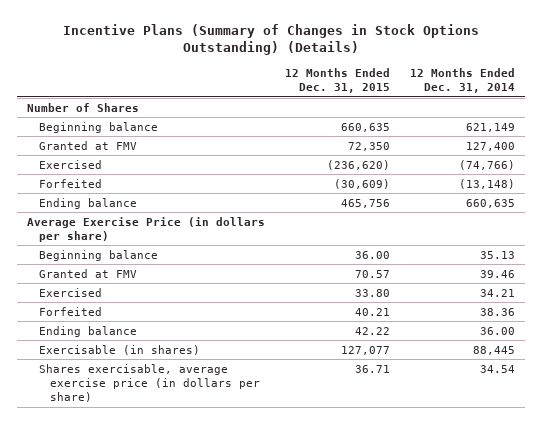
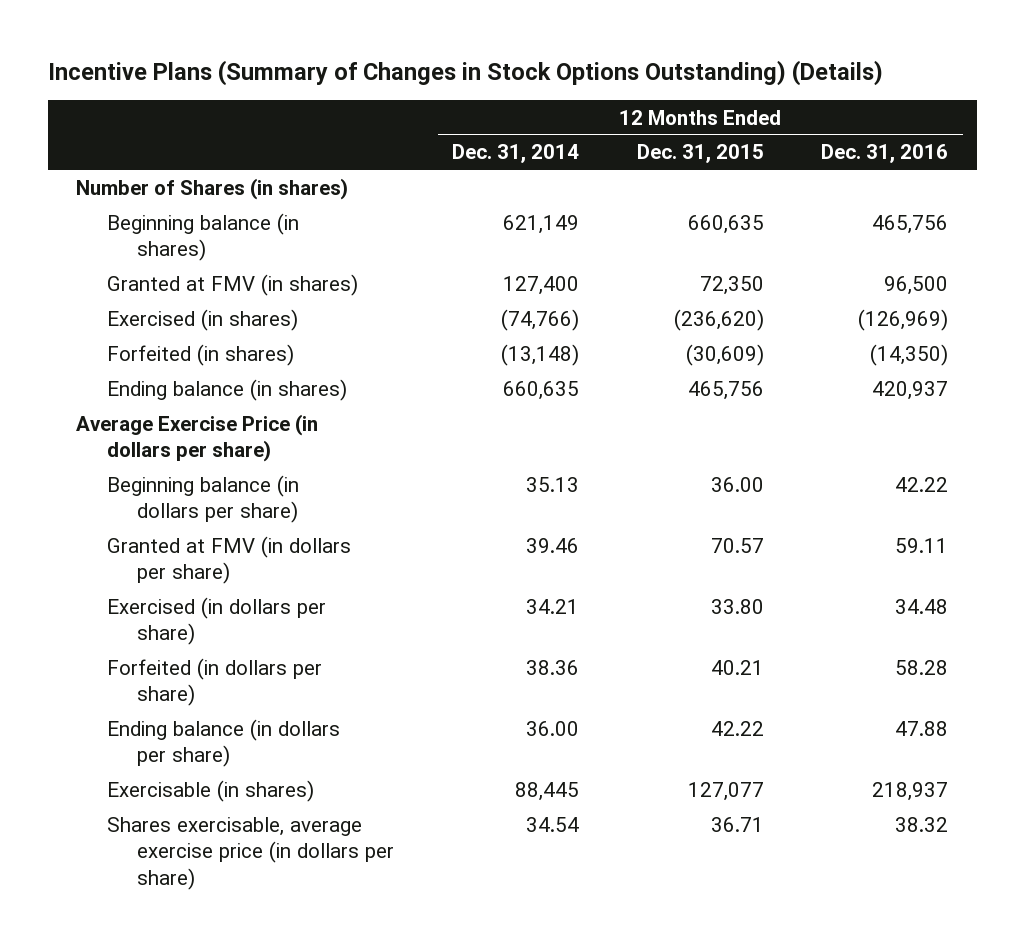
none -> [821,144,949,164] Dec. 31, 2016
[27,102,140,112] Number of Shares -> [76,177,349,200] Number of Shares (in shares)
[38,121,158,133] Beginning balance -> [106,212,299,262] Beginning balance (in shares)
[38,140,137,150] Granted at FMV -> [106,273,358,296] Granted at FMV (in shares)
[38,159,102,169] Exercised -> [106,308,298,331] Exercised (in shares)
[38,178,102,188] Forfeited -> [106,343,294,366] Forfeited (in shares)
[38,197,137,209] Ending balance -> [106,378,347,401] Ending balance (in shares)
[38,249,158,261] Beginning balance -> [106,474,299,524] Beginning balance (in dollars per share)
[38,268,137,278] Granted at FMV -> [106,535,351,585] Granted at FMV (in dollars per share)
[38,287,102,297] Exercised -> [106,596,326,646] Exercised (in dollars per share)
[38,306,102,316] Forfeited -> [106,657,322,707] Forfeited (in dollars per share)
[38,325,137,337] Ending balance -> [106,718,340,768] Ending balance (in dollars per share)

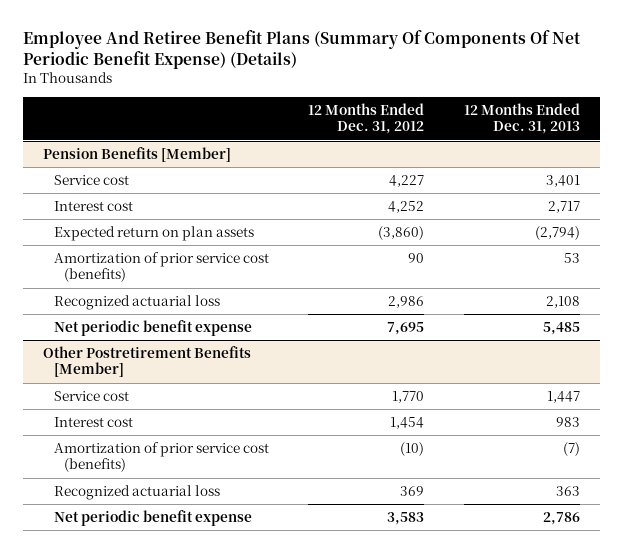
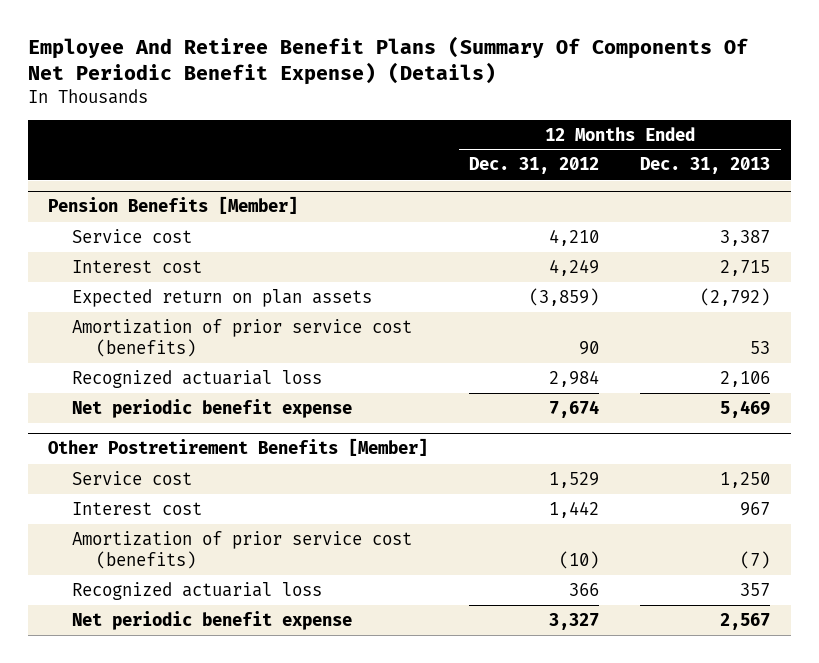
[389,175,425,188] 4,227 -> [549,228,600,246] 4,210
[546,175,581,188] 3,401 -> [720,229,771,246] 3,387
[388,201,425,214] 4,252 -> [549,258,600,276] 4,249
[548,201,581,214] 2,717 -> [720,259,771,276] 2,715
[378,226,425,241] (3,860) -> [529,287,600,306] (3,859)
[535,226,581,241] (2,794) -> [700,287,771,306] (2,792)
[388,296,425,309] 2,986 -> [549,369,600,387] 2,984
[546,296,581,309] 2,108 -> [720,370,771,387] 2,106
[387,322,425,336] 7,695 -> [549,399,600,418] 7,674
[543,322,581,336] 5,485 -> [720,399,771,418] 5,469
[392,391,425,404] 1,770 -> [549,471,600,488] 1,529
[547,391,581,404] 1,447 -> [720,471,771,488] 1,250
[390,417,425,430] 1,454 -> [549,500,600,518] 1,442
[556,417,581,428] 983 -> [740,501,771,516] 967
[400,486,425,497] 369 -> [569,582,600,596] 366
[556,486,581,497] 363 -> [740,582,771,596] 357
[387,512,425,526] 3,583 -> [549,612,600,630] 3,327
[543,512,581,526] 2,786 -> [720,612,771,630] 2,567

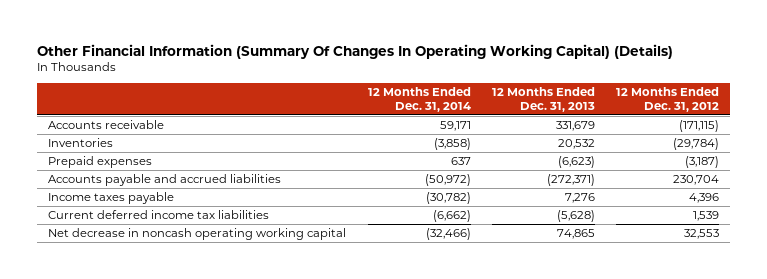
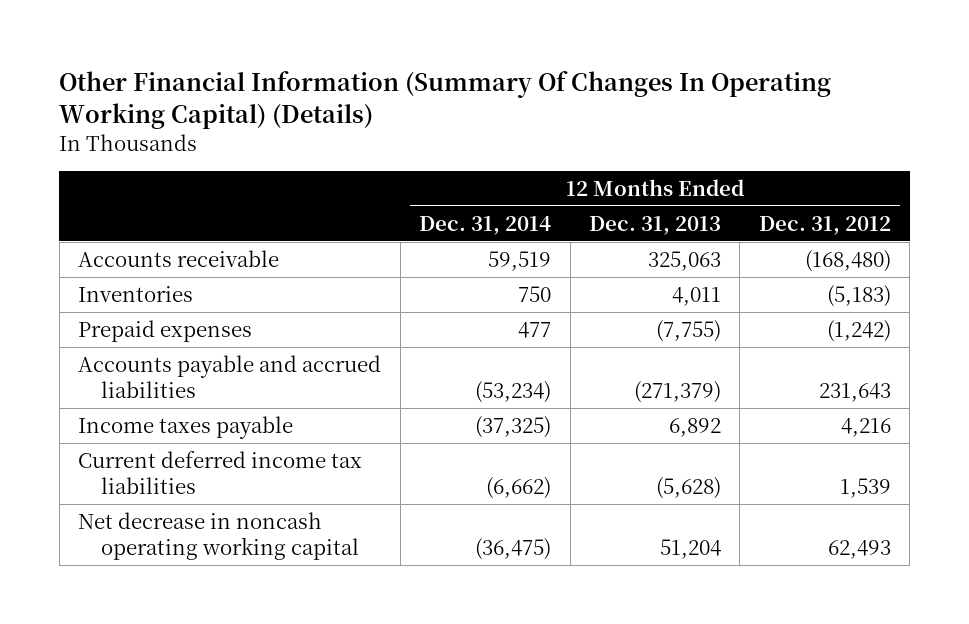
[439,120,471,131] 59,171 -> [488,250,552,271] 59,519
[555,120,595,131] 331,679 -> [647,250,721,271] 325,063
[679,119,720,132] (171,115) -> [804,249,891,272] (168,480)
[433,137,471,150] (3,858) -> [518,285,552,302] 750
[557,138,595,149] 20,532 -> [671,286,721,306] 4,011
[673,137,720,150] (29,784) -> [826,284,891,307] (5,183)
[450,156,471,165] 637 -> [518,321,552,338] 477
[557,155,595,168] (6,623) -> [655,319,721,342] (7,755)
[685,155,720,168] (3,187) -> [826,319,891,342] (1,242)
[424,173,471,186] (50,972) -> [475,381,552,404] (53,234)
[546,173,595,186] (272,371) -> [633,381,721,404] (271,379)
[673,174,720,185] 230,704 -> [818,383,891,403] 231,643
[425,191,471,204] (30,782) -> [475,415,552,438] (37,325)
[564,192,595,203] 7,276 -> [668,417,721,437] 6,892
[689,192,720,203] 4,396 -> [840,417,891,437] 4,216
[425,227,471,240] (32,466) -> [475,538,552,561] (36,475)
[556,228,595,239] 74,865 -> [659,539,721,560] 51,204
[684,228,720,239] 32,553 -> [827,540,891,560] 62,493

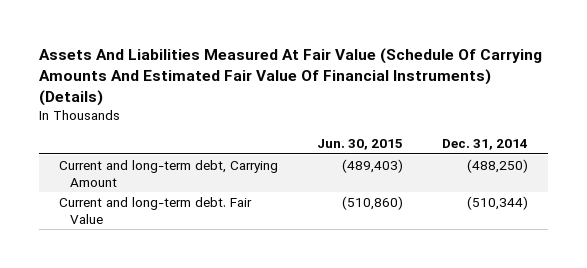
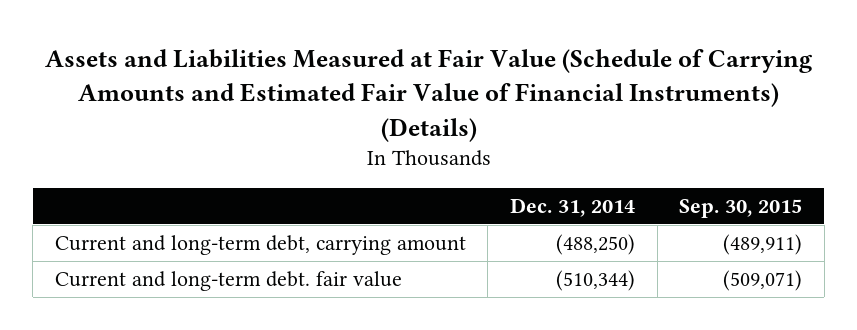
[38,47,542,106] Assets And Liabilities Measured At Fair Value (Schedule Of Carrying Amounts And Estimated Fair Value Of Financial Instruments) (Details) -> [44,49,813,142] Assets and Liabilities Measured at Fair Value (Schedule of Carrying Amounts and Estimated Fair Value of Financial Instruments) (Details)
[316,139,403,151] Jun. 30, 2015 -> none
none -> [679,198,803,218] Sep. 30, 2015
[58,160,278,187] Current and long-term debt, Carrying Amount -> [54,235,466,256] Current and long-term debt, carrying amount
[58,197,252,224] Current and long-term debt. Fair Value -> [54,271,402,292] Current and long-term debt. fair value

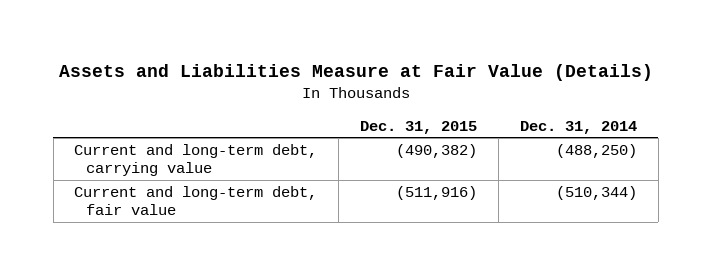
[44,49,813,142] Assets and Liabilities Measured at Fair Value (Schedule of Carrying Amounts and Estimated Fair Value of Financial Instruments) (Details) -> [58,64,653,82] Assets and Liabilities Measure at Fair Value (Details)
[679,198,803,218] Sep. 30, 2015 -> none
none -> [360,120,478,134] Dec. 31, 2015
[54,235,466,256] Current and long-term debt, carrying amount -> [74,143,318,176] Current and long-term debt, carrying value
[54,271,402,292] Current and long-term debt. fair value -> [74,185,318,215] Current and long-term debt, fair value

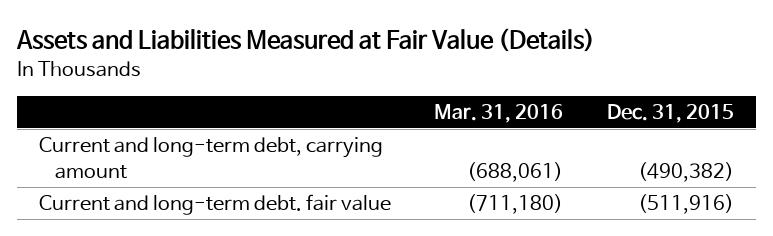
[58,64,653,82] Assets and Liabilities Measure at Fair Value (Details) -> [15,28,595,53] Assets and Liabilities Measured at Fair Value (Details)
[520,120,638,134] Dec. 31, 2014 -> none
none -> [434,104,564,124] Mar. 31, 2016
[74,143,318,176] Current and long-term debt, carrying value -> [38,137,383,179] Current and long-term debt, carrying amount
[74,185,318,215] Current and long-term debt, fair value -> [38,194,391,216] Current and long-term debt. fair value

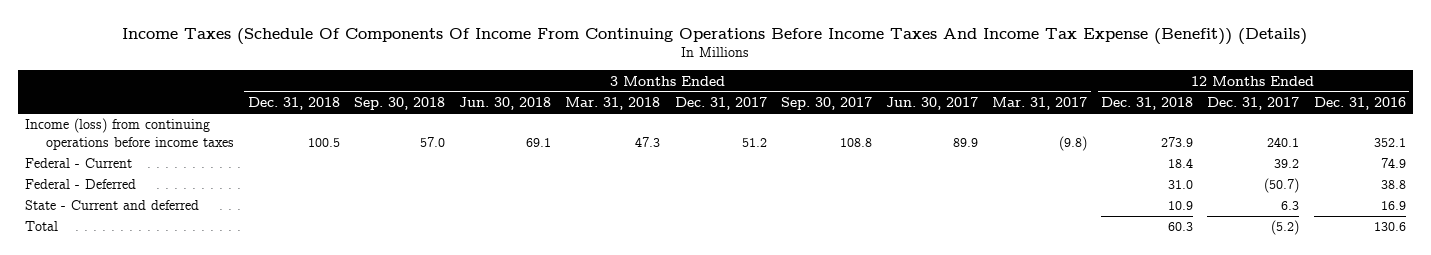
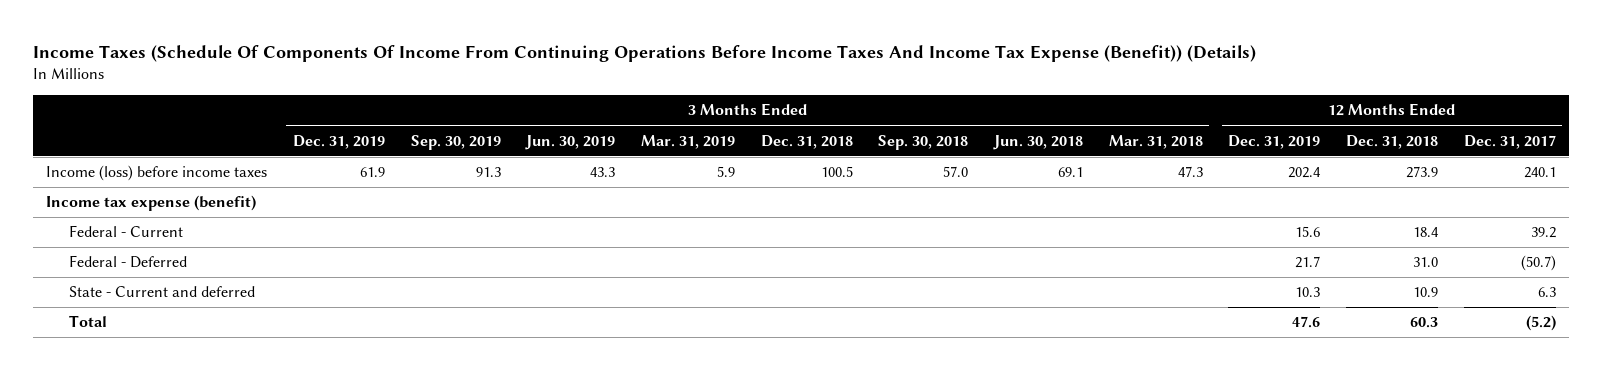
[674,97,767,111] Dec. 31, 2017 -> none
[780,97,872,111] Sep. 30, 2017 -> none
[885,97,978,111] Jun. 30, 2017 -> none
[992,97,1088,111] Mar. 31, 2017 -> none
[1313,97,1406,111] Dec. 31, 2016 -> none
none -> [292,134,385,149] Dec. 31, 2019
none -> [410,134,501,150] Sep. 30, 2019
none -> [525,134,616,150] Jun. 30, 2019
none -> [640,134,735,149] Mar. 31, 2019
none -> [1228,134,1321,149] Dec. 31, 2019
[25,118,234,150] Income (loss) from continuing operations before income taxes -> [46,165,268,182] Income (loss) before income taxes
none -> [46,195,257,212] Income tax expense (benefit)

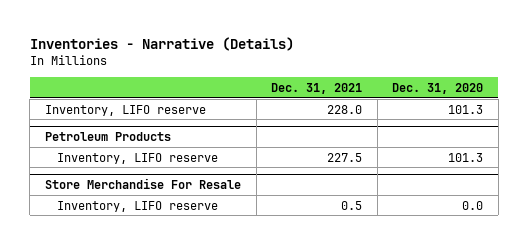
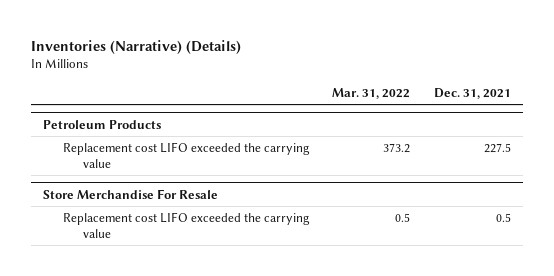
[29,36,294,51] Inventories - Narrative (Details) -> [30,39,241,54] Inventories (Narrative) (Details)
[392,82,484,94] Dec. 31, 2020 -> none
none -> [332,87,411,99] Mar. 31, 2022
[44,104,206,116] Inventory, LIFO reserve -> none
[57,152,219,164] Inventory, LIFO reserve -> [62,141,310,168] Replacement cost LIFO exceeded the carrying value
[57,200,219,212] Inventory, LIFO reserve -> none
none -> [62,211,310,238] Replacement cost LIFO exceeded the carrying value

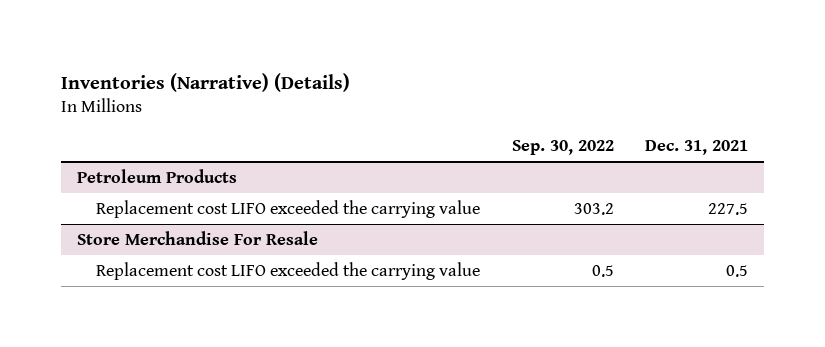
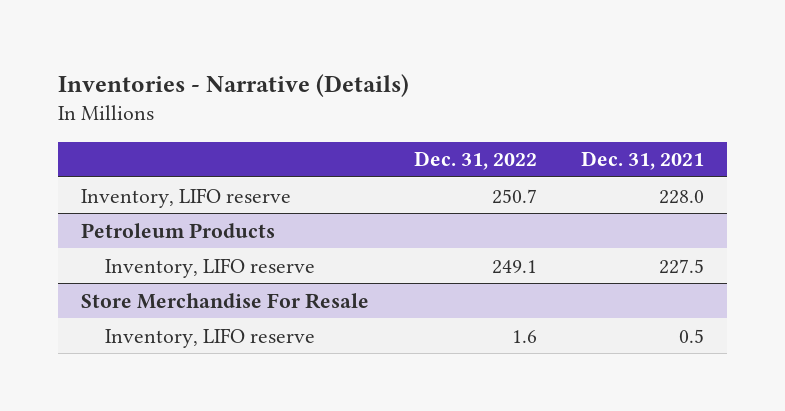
[61,72,351,92] Inventories (Narrative) (Details) -> [58,73,410,97] Inventories - Narrative (Details)
[511,139,614,155] Sep. 30, 2022 -> none
none -> [413,151,537,171] Dec. 31, 2022
none -> [80,187,291,208] Inventory, LIFO reserve
[96,200,481,219] Replacement cost LIFO exceeded the carrying value -> [105,257,316,278] Inventory, LIFO reserve
[96,262,481,281] Replacement cost LIFO exceeded the carrying value -> none
none -> [105,327,316,348] Inventory, LIFO reserve

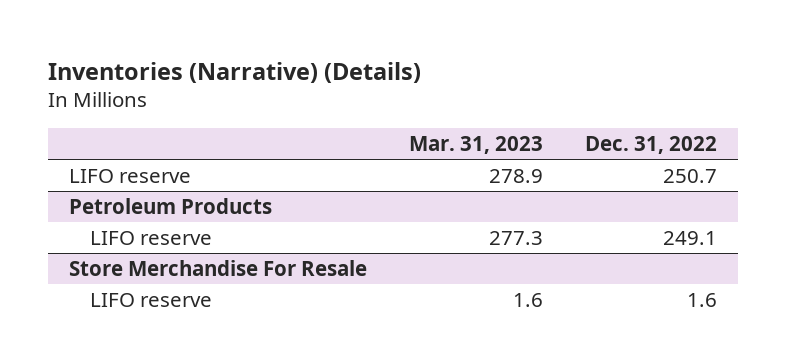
[58,73,410,97] Inventories - Narrative (Details) -> [47,61,421,83] Inventories (Narrative) (Details)
[581,151,705,171] Dec. 31, 2021 -> none
none -> [409,135,544,154] Mar. 31, 2023
[80,187,291,208] Inventory, LIFO reserve -> [68,169,191,184] LIFO reserve
[105,257,316,278] Inventory, LIFO reserve -> [89,231,212,246] LIFO reserve
[105,327,316,348] Inventory, LIFO reserve -> [89,293,212,308] LIFO reserve

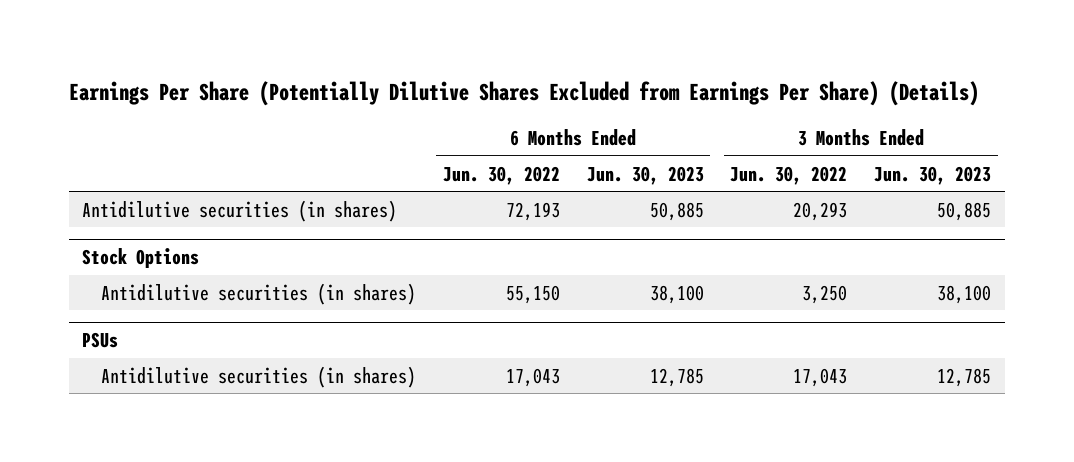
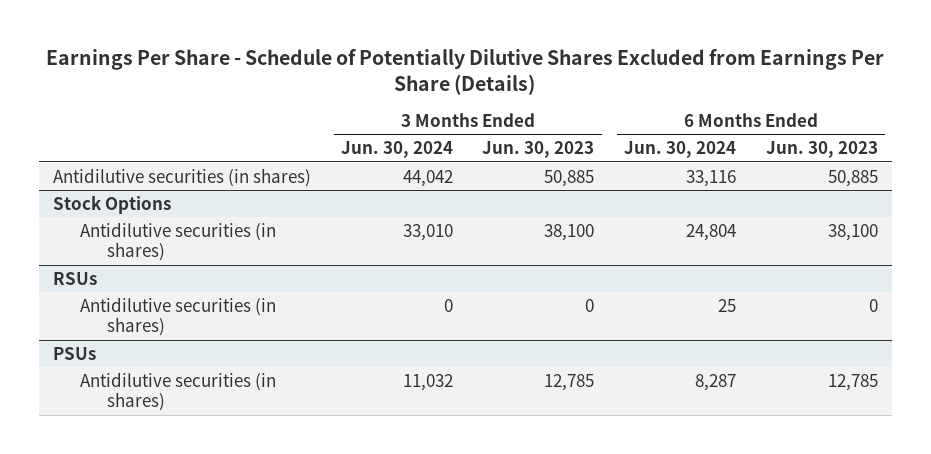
[69,81,980,107] Earnings Per Share (Potentially Dilutive Shares Excluded from Earnings Per Share) (Details) -> [46,48,885,95] Earnings Per Share - Schedule of Potentially Dilutive Shares Excluded from Earnings Per Share (Details)
[442,165,560,185] Jun. 30, 2022 -> none
[730,165,848,185] Jun. 30, 2022 -> none
none -> [340,141,453,159] Jun. 30, 2024
none -> [624,141,737,159] Jun. 30, 2024
none -> [53,271,98,285] RSUs
none -> [80,296,277,337] Antidilutive securities (in shares)

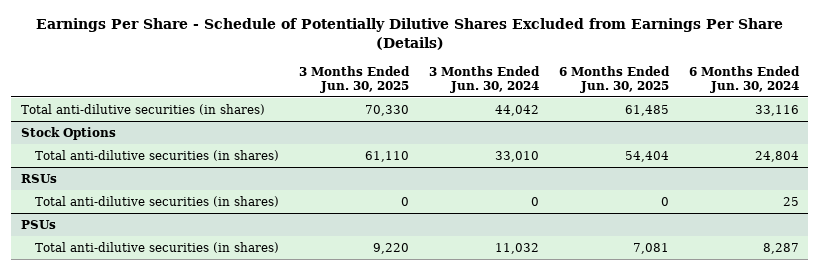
[482,141,595,159] Jun. 30, 2023 -> none
[765,141,878,159] Jun. 30, 2023 -> none
none -> [299,65,411,93] 3 Months Ended Jun. 30, 2025
none -> [558,65,670,93] 6 Months Ended Jun. 30, 2025
[53,167,312,187] Antidilutive securities (in shares) -> [20,103,265,115] Total anti-dilutive securities (in shares)
[80,221,277,262] Antidilutive securities (in shares) -> [35,149,280,161] Total anti-dilutive securities (in shares)
[80,296,277,337] Antidilutive securities (in shares) -> [35,195,280,207] Total anti-dilutive securities (in shares)
[80,371,277,412] Antidilutive securities (in shares) -> [35,241,280,253] Total anti-dilutive securities (in shares)

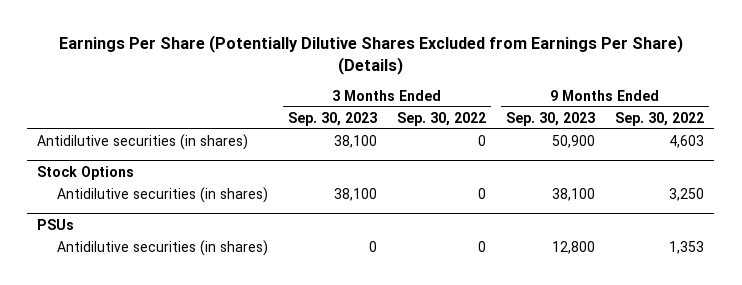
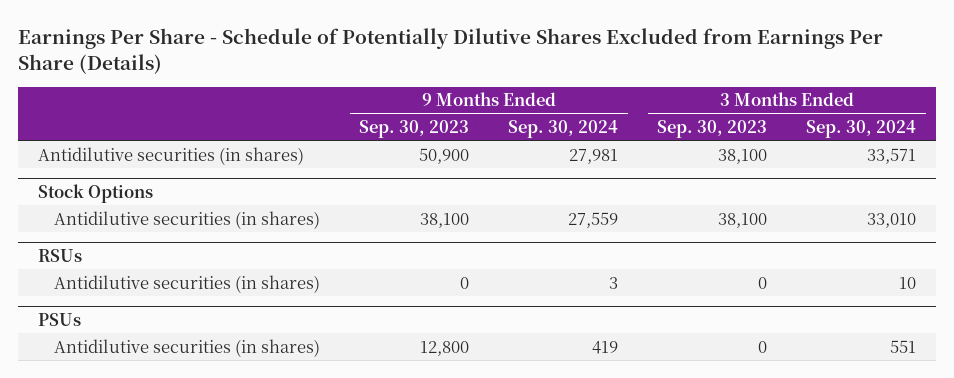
[58,35,683,75] Earnings Per Share (Potentially Dilutive Shares Excluded from Earnings Per Share) (Details) -> [18,28,884,74] Earnings Per Share - Schedule of Potentially Dilutive Shares Excluded from Earnings Per Share (Details)
[397,111,487,126] Sep. 30, 2022 -> none
[615,111,705,126] Sep. 30, 2022 -> none
none -> [508,120,619,139] Sep. 30, 2024
none -> [806,120,917,139] Sep. 30, 2024
none -> [37,248,82,262] RSUs
none -> [54,274,321,293] Antidilutive securities (in shares)

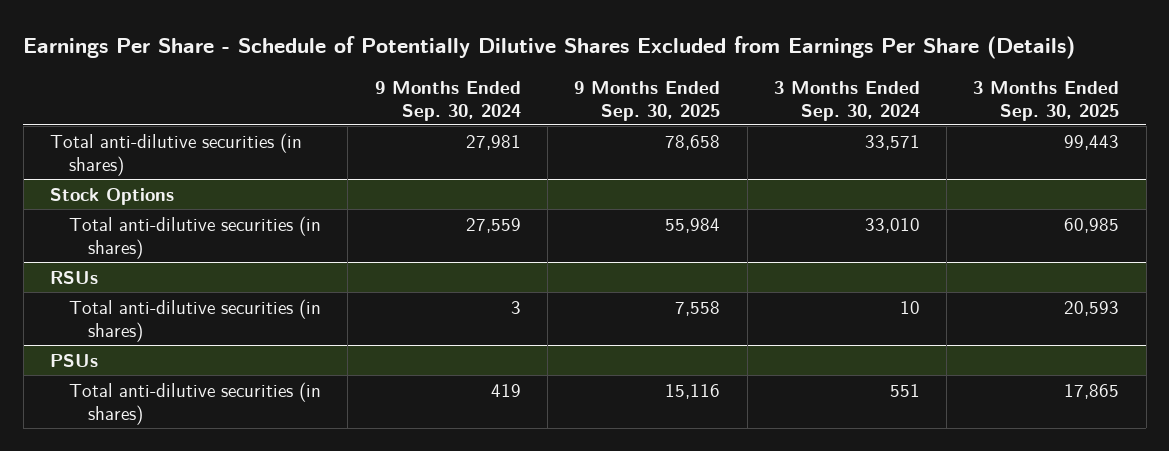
[359,120,470,139] Sep. 30, 2023 -> none
[657,120,768,139] Sep. 30, 2023 -> none
none -> [574,80,721,121] 9 Months Ended Sep. 30, 2025
none -> [973,80,1120,121] 3 Months Ended Sep. 30, 2025
[37,146,304,165] Antidilutive securities (in shares) -> [50,132,303,176] Total anti-dilutive securities (in shares)
[54,210,321,229] Antidilutive securities (in shares) -> [69,215,322,259] Total anti-dilutive securities (in shares)
[54,274,321,293] Antidilutive securities (in shares) -> [69,298,322,342] Total anti-dilutive securities (in shares)
[54,338,321,357] Antidilutive securities (in shares) -> [69,381,322,425] Total anti-dilutive securities (in shares)

